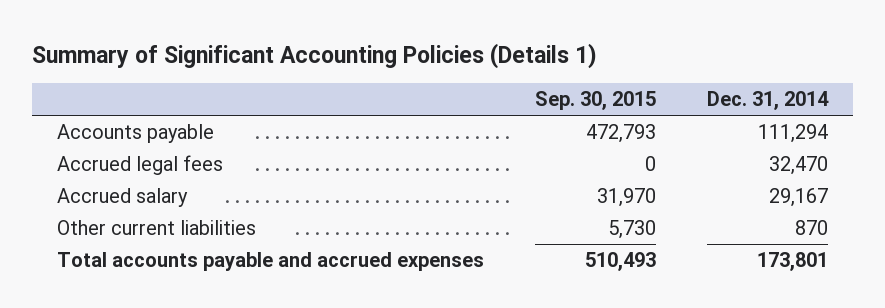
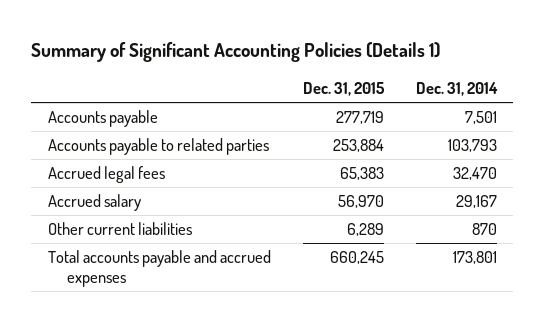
[535,91,657,111] Sep. 30, 2015 -> none
none -> [302,82,385,97] Dec. 31, 2015
[757,124,828,144] 111,294 -> [464,111,497,125] 7,501
none -> [47,138,269,156] Accounts payable to related parties

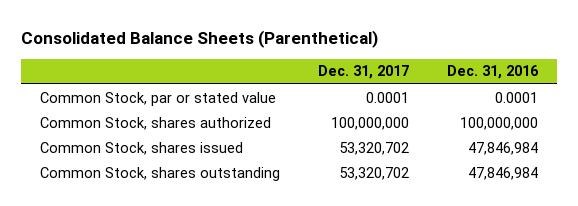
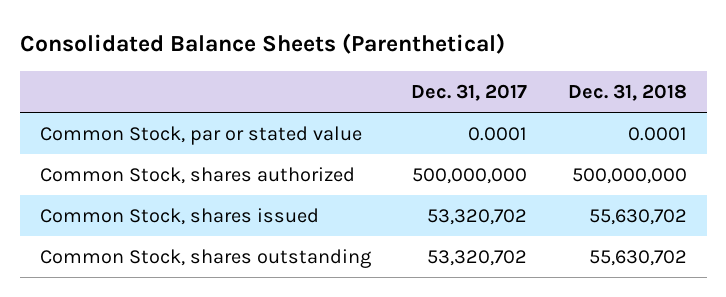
[446,65,539,80] Dec. 31, 2016 -> none
none -> [567,83,687,101] Dec. 31, 2018
[331,116,410,130] 100,000,000 -> [412,167,528,184] 500,000,000

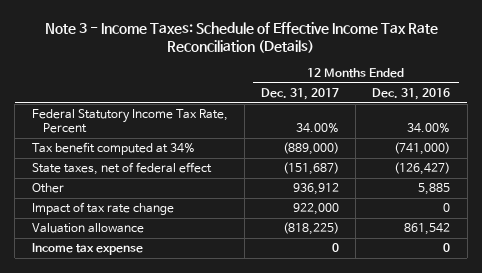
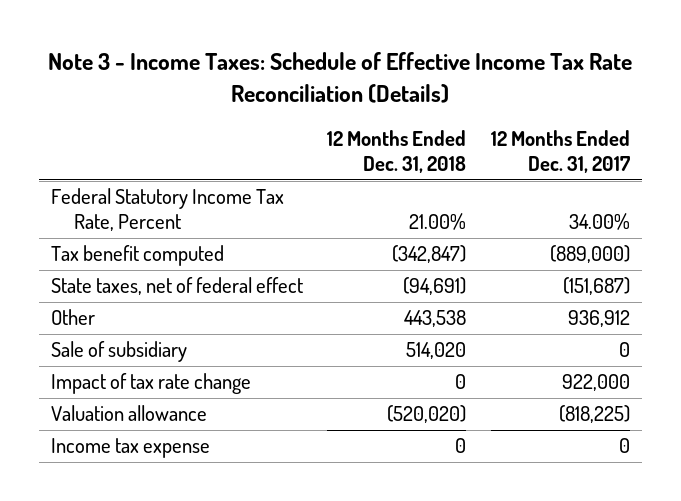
[372,87,451,100] Dec. 31, 2016 -> none
none -> [327,130,467,174] 12 Months Ended Dec. 31, 2018
[31,142,195,156] Tax benefit computed at 34% -> [50,245,224,267] Tax benefit computed
none -> [50,341,187,363] Sale of subsidiary

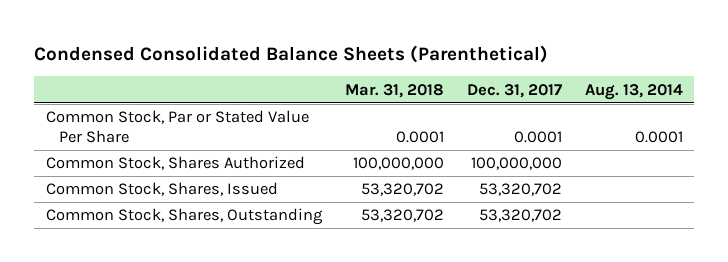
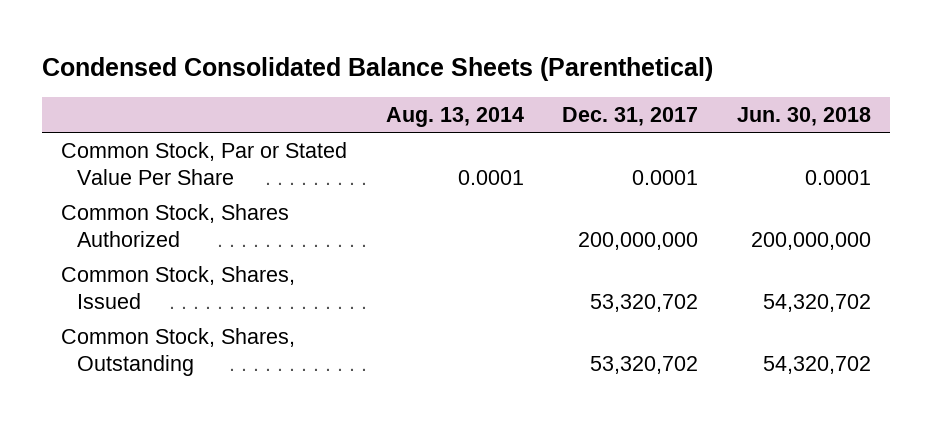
[344,83,444,98] Mar. 31, 2018 -> none
none -> [736,107,871,127] Jun. 30, 2018
[470,157,562,171] 100,000,000 -> [578,232,699,251] 200,000,000

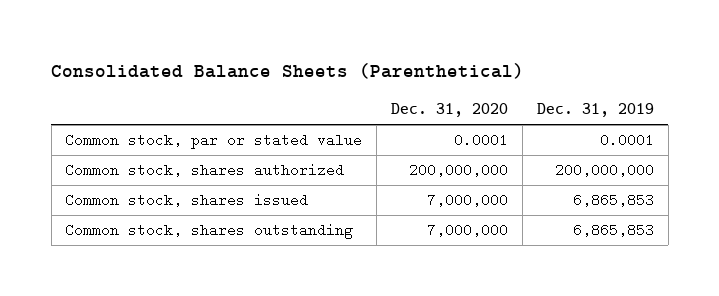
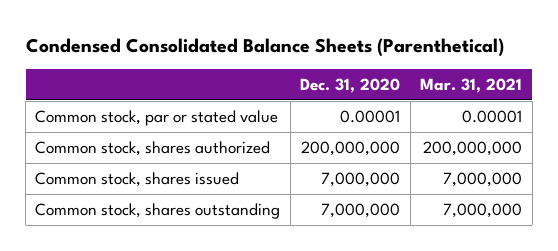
[51,63,525,80] Consolidated Balance Sheets (Parenthetical) -> [25,37,504,57] Condensed Consolidated Balance Sheets (Parenthetical)
[536,103,654,118] Dec. 31, 2019 -> none
none -> [420,77,523,93] Mar. 31, 2021
[454,133,509,148] 0.0001 -> [340,110,401,124] 0.00001

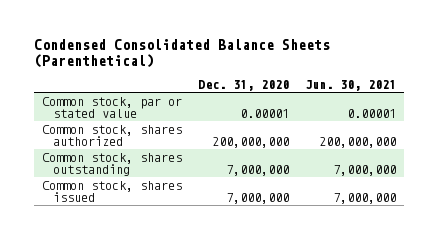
[420,77,523,93] Mar. 31, 2021 -> none
none -> [305,80,397,92] Jun. 30, 2021
[35,172,240,188] Common stock, shares issued -> [41,180,182,203] Common stock, shares issued

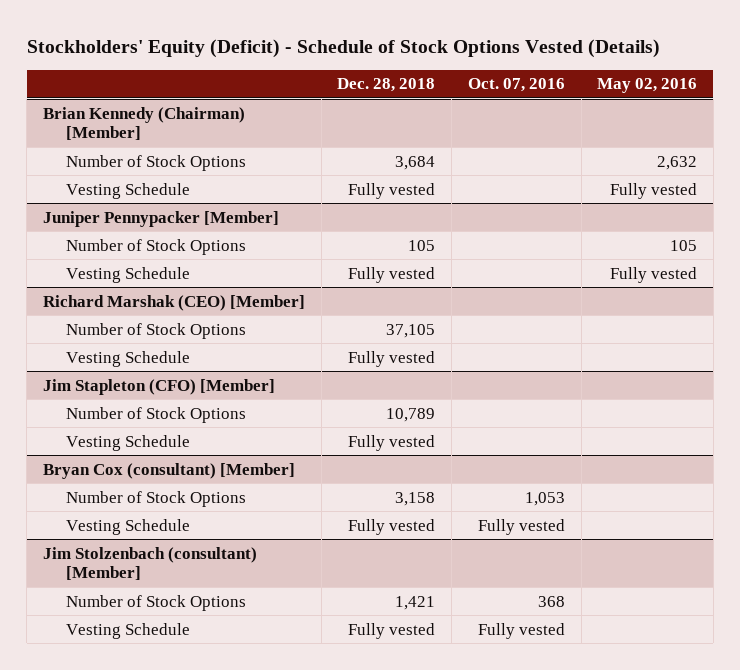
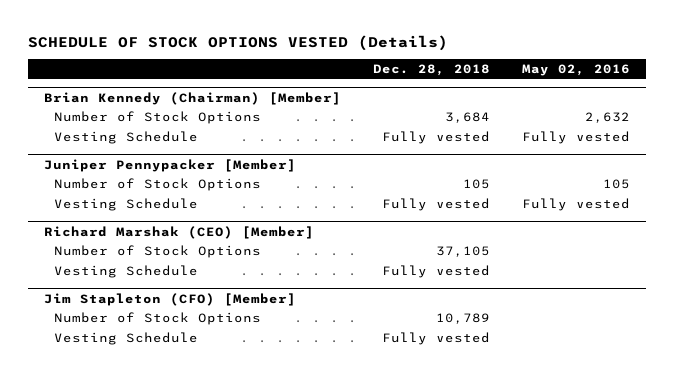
[26,38,660,58] Stockholders' Equity (Deficit) - Schedule of Stock Options Vested (Details) -> [28,35,449,52] SCHEDULE OF STOCK OPTIONS VESTED (Details)
[467,78,565,93] Oct. 07, 2016 -> none
[42,462,295,479] Bryan Cox (consultant) [Member] -> none
[66,490,247,507] Number of Stock Options -> none
[66,518,191,535] Vesting Schedule -> none
[42,546,257,581] Jim Stolzenbach (consultant) [Member] -> none
[66,594,247,611] Number of Stock Options -> none
[66,622,191,639] Vesting Schedule -> none

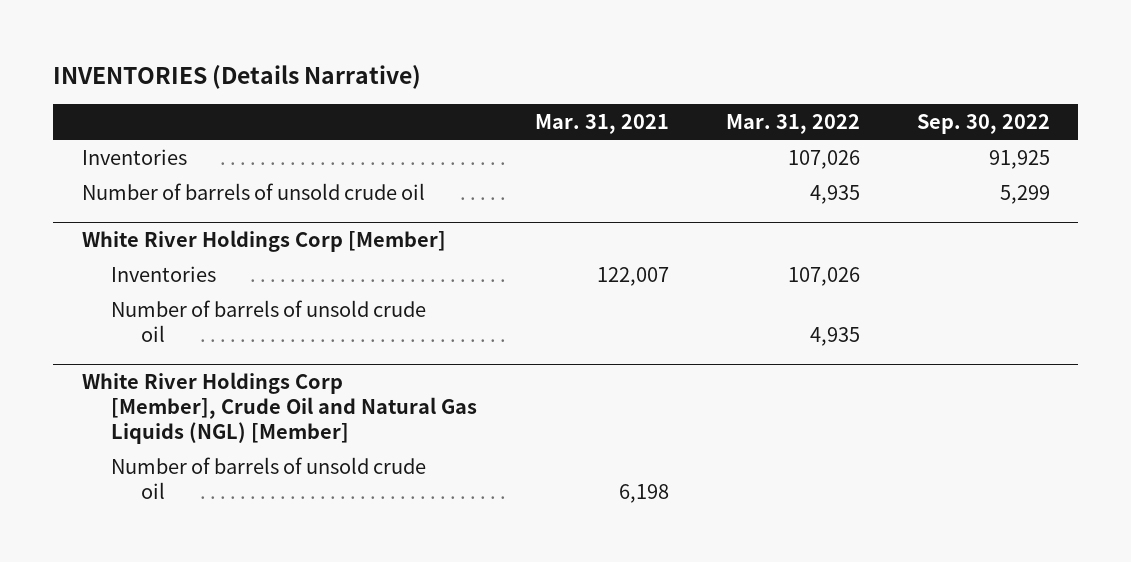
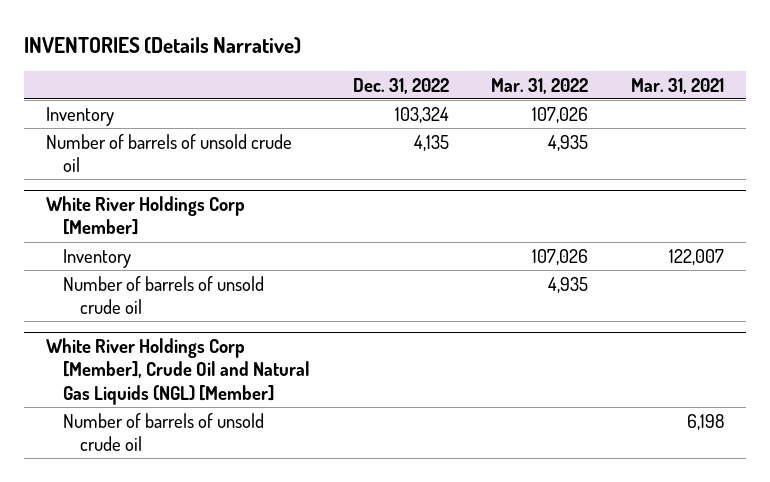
[916,114,1050,135] Sep. 30, 2022 -> none
none -> [352,77,449,94] Dec. 31, 2022
[81,148,187,165] Inventories -> [45,106,114,126] Inventory
[111,265,217,282] Inventories -> [63,248,132,268] Inventory

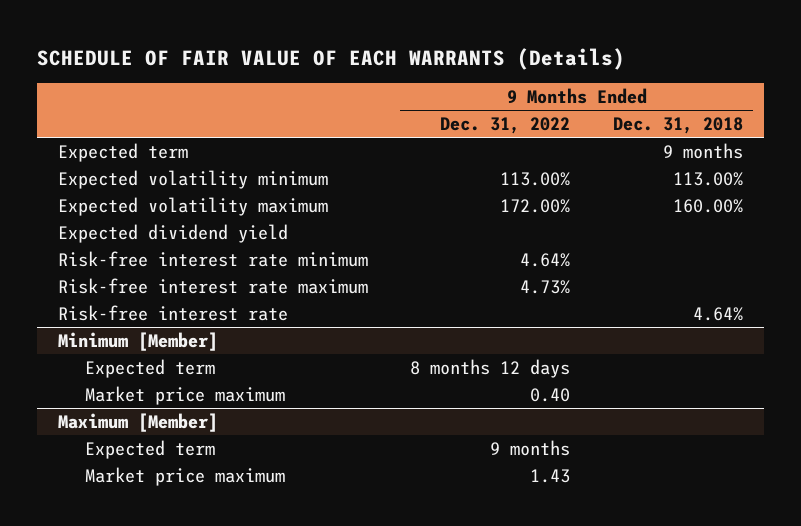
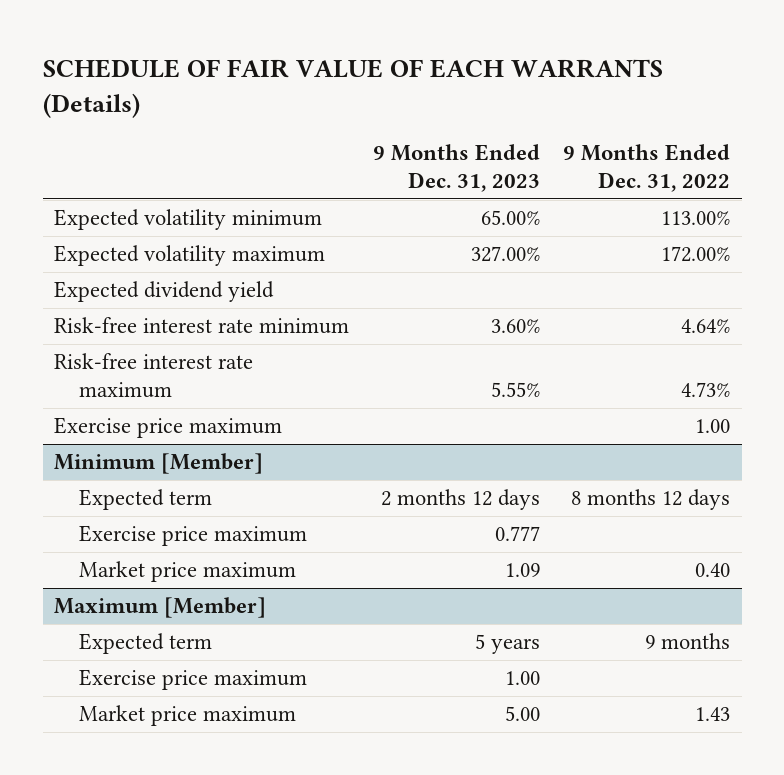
[612,117,743,135] Dec. 31, 2018 -> none
none -> [372,143,540,193] 9 Months Ended Dec. 31, 2023
[58,142,189,162] Expected term -> none
[58,304,289,321] Risk-free interest rate -> none
none -> [54,417,283,439] Exercise price maximum
none -> [79,525,308,547] Exercise price maximum
none -> [79,669,308,691] Exercise price maximum

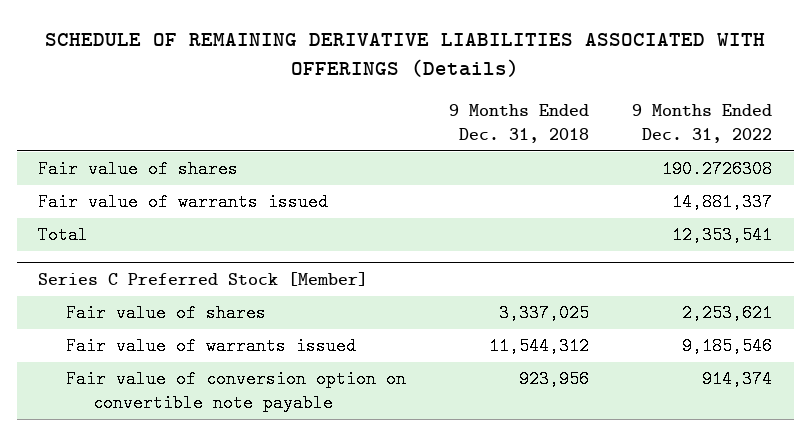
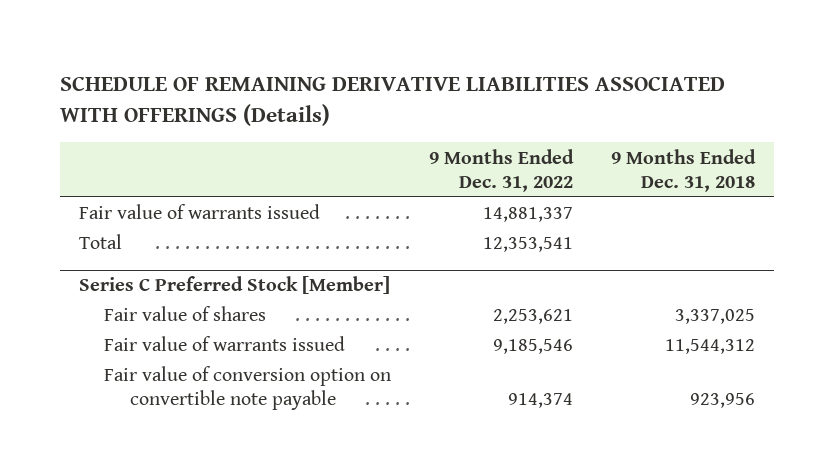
[38,160,239,179] Fair value of shares -> none

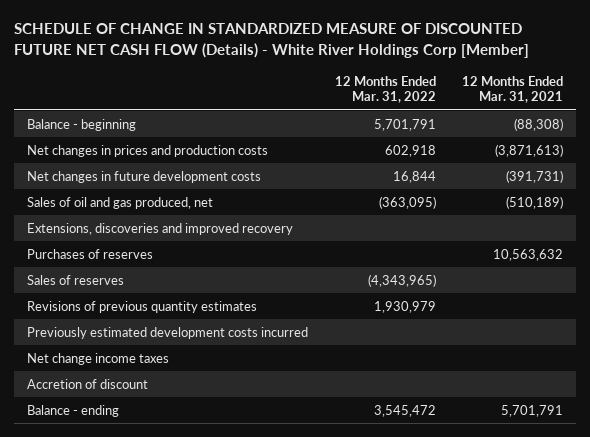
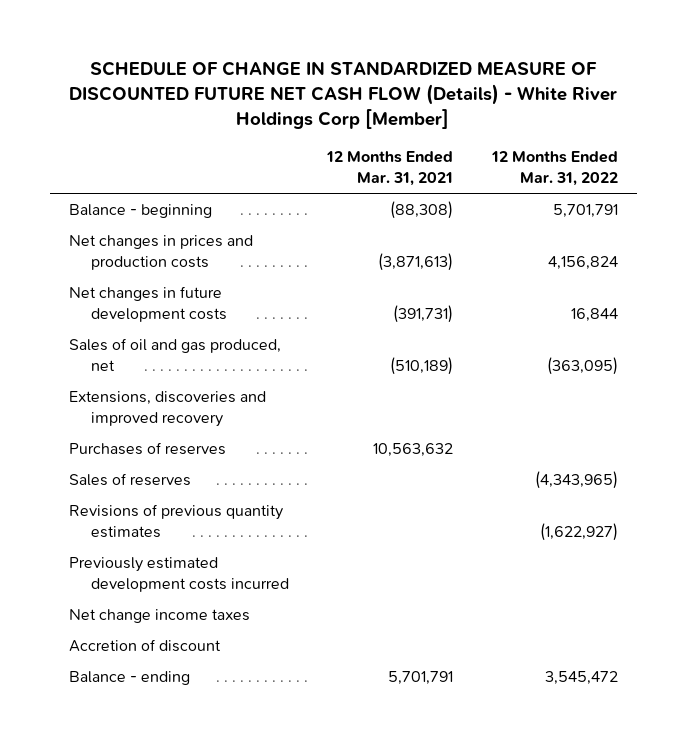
[384,144,436,157] 602,918 -> [547,255,618,270] 4,156,824
[373,300,436,313] 1,930,979 -> [539,522,618,541] (1,622,927)

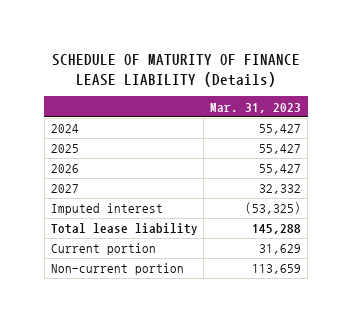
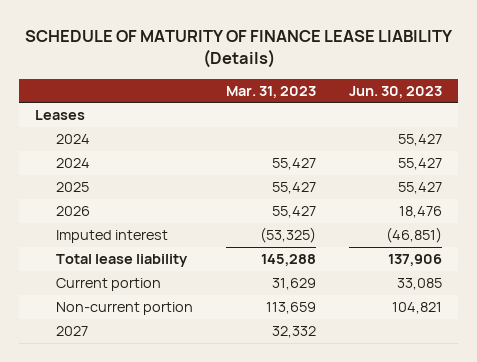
none -> [348,85,442,98] Jun. 30, 2023
none -> [35,110,86,121] Leases
none -> [56,134,91,145] 2024
[50,184,79,194] 2027 -> [56,326,89,337] 2027

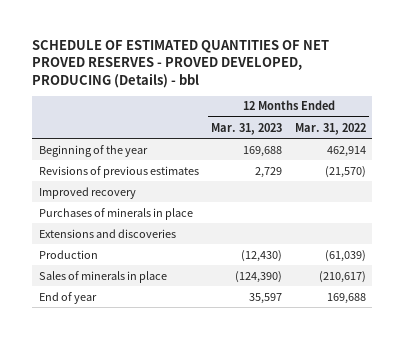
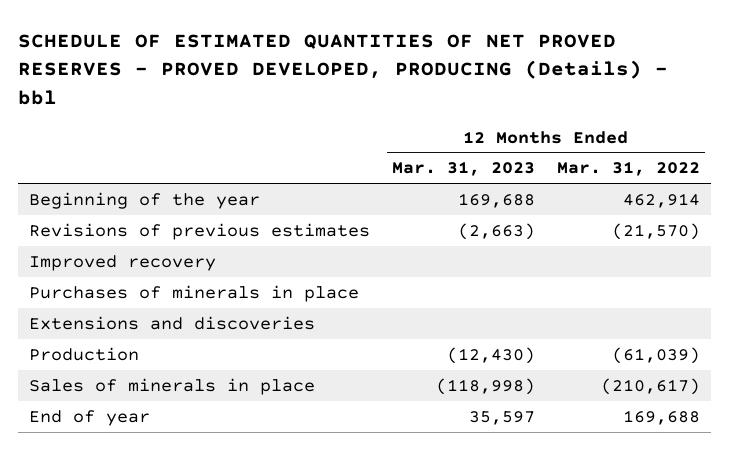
[255,166,283,178] 2,729 -> [458,222,536,240] (2,663)
[235,270,283,283] (124,390) -> [436,377,536,395] (118,998)

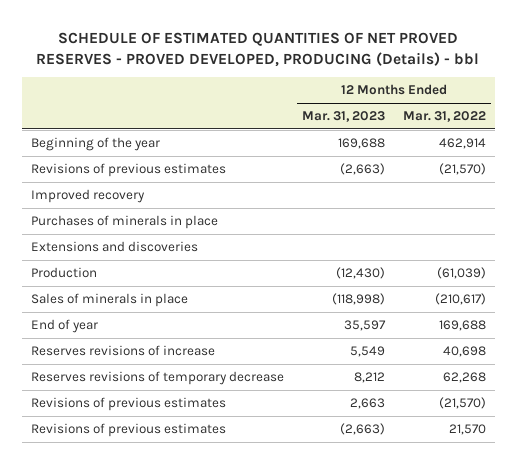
none -> [30,345,215,357] Reserves revisions of increase
none -> [30,371,284,386] Reserves revisions of temporary decrease
none -> [30,397,226,412] Revisions of previous estimates
none -> [30,423,226,438] Revisions of previous estimates

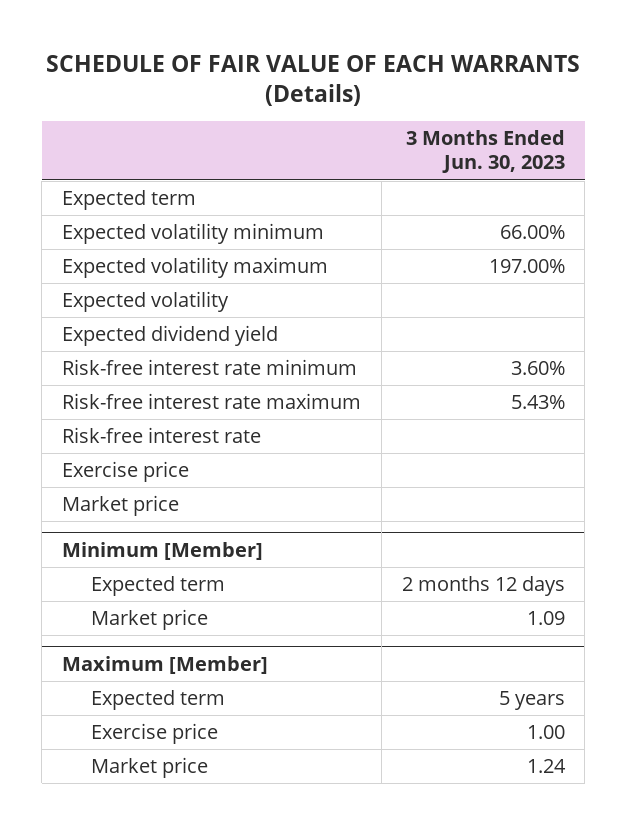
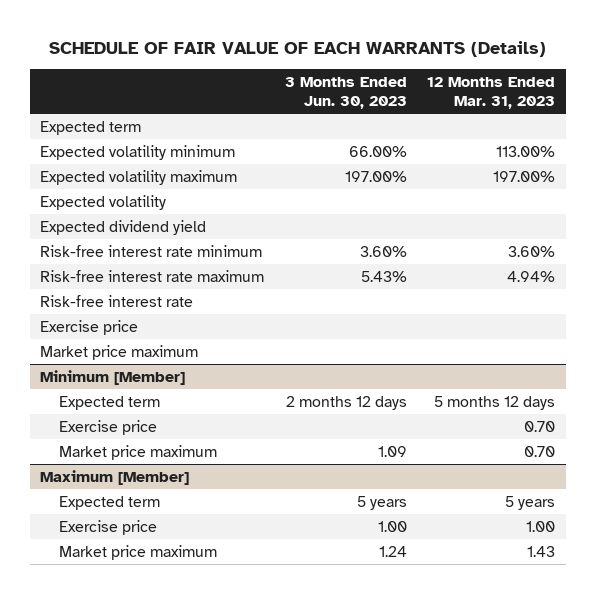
none -> [427,76,556,110] 12 Months Ended Mar. 31, 2023
[62,495,180,517] Market price -> [40,344,199,360] Market price maximum
none -> [59,419,158,435] Exercise price
[90,609,208,631] Market price -> [59,444,218,460] Market price maximum
[90,757,208,779] Market price -> [59,544,218,560] Market price maximum

